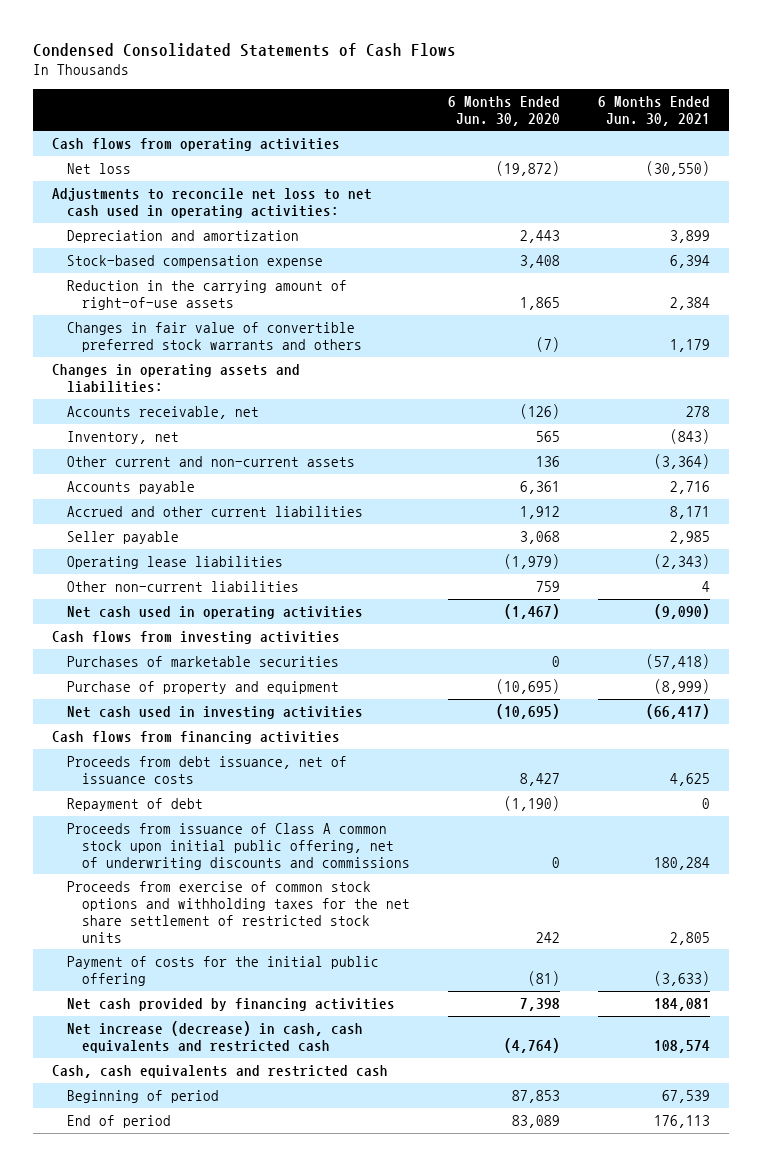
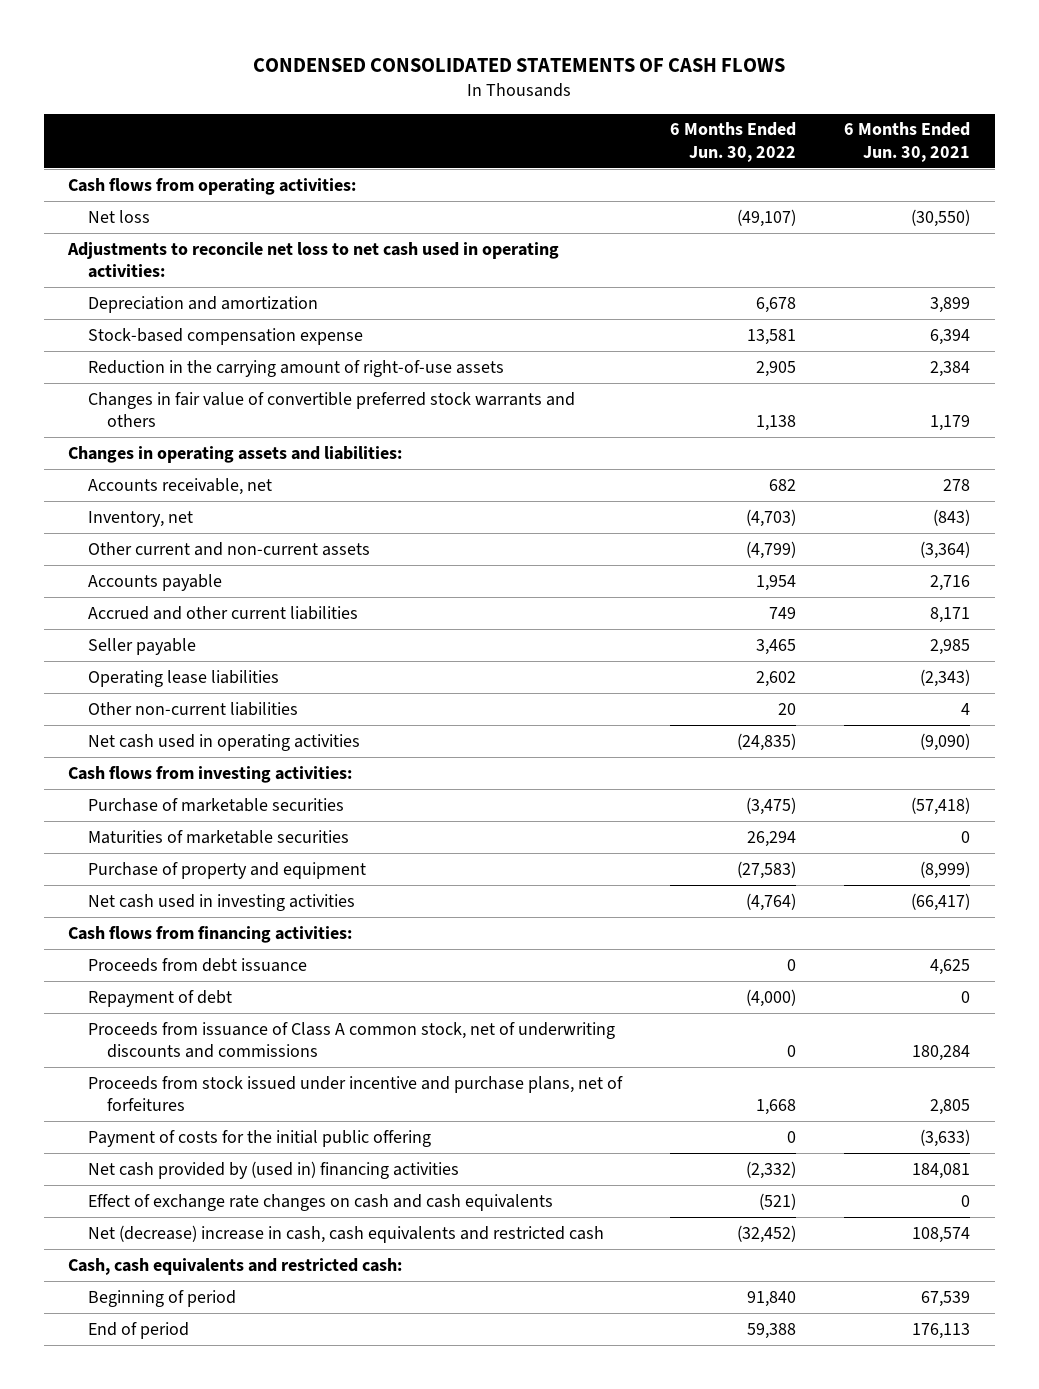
[33,43,457,58] Condensed Consolidated Statements of Cash Flows -> [253,57,786,72] CONDENSED CONSOLIDATED STATEMENTS OF CASH FLOWS
[447,95,560,126] 6 Months Ended Jun. 30, 2020 -> none
none -> [669,122,796,162] 6 Months Ended Jun. 30, 2022
[52,137,341,151] Cash flows from operating activities -> [68,177,357,195] Cash flows from operating activities:
[52,630,341,644] Cash flows from investing activities -> [68,765,353,783] Cash flows from investing activities:
[67,655,340,667] Purchases of marketable securities -> [87,797,344,812] Purchase of marketable securities
none -> [87,829,349,844] Maturities of marketable securities
[52,730,341,744] Cash flows from financing activities -> [68,925,353,943] Cash flows from financing activities:
[67,755,348,784] Proceeds from debt issuance, net of issuance costs -> [87,957,307,972] Proceeds from debt issuance
[67,822,411,870] Proceeds from issuance of Class A common stock upon initial public offering, net of underwriting discounts and commissions -> [87,1021,615,1059] Proceeds from issuance of Class A common stock, net of underwriting discounts and commissions
[67,880,411,943] Proceeds from exercise of common stock options and withholding taxes for the net share settlement of restricted stock units -> [87,1075,623,1112] Proceeds from stock issued under incentive and purchase plans, net of forfeitures
[67,997,396,1011] Net cash provided by financing activities -> [87,1160,459,1179] Net cash provided by (used in) financing activities
none -> [87,1193,553,1211] Effect of exchange rate changes on cash and cash equivalents
[67,1020,364,1053] Net increase (decrease) in cash, cash equivalents and restricted cash -> [87,1224,604,1243] Net (decrease) increase in cash, cash equivalents and restricted cash
[52,1064,389,1078] Cash, cash equivalents and restricted cash -> [68,1257,403,1275] Cash, cash equivalents and restricted cash:

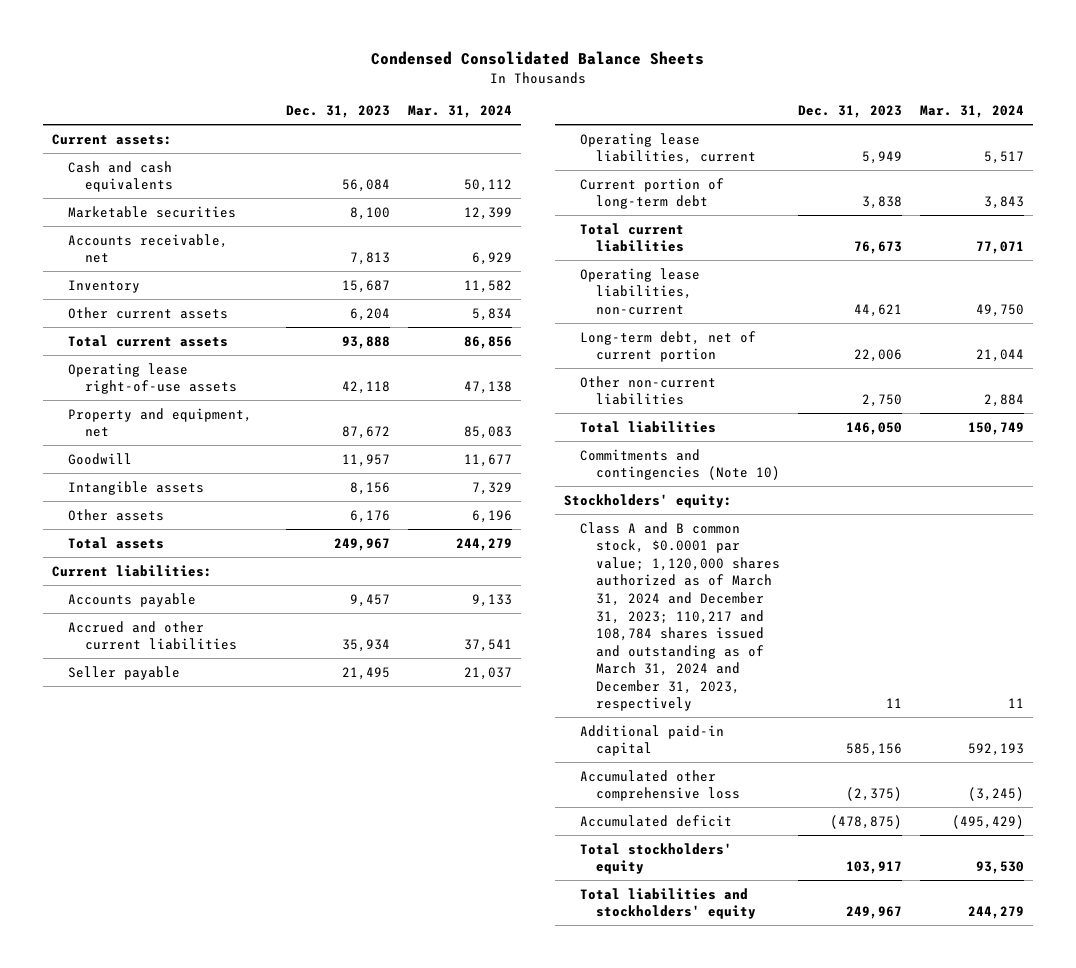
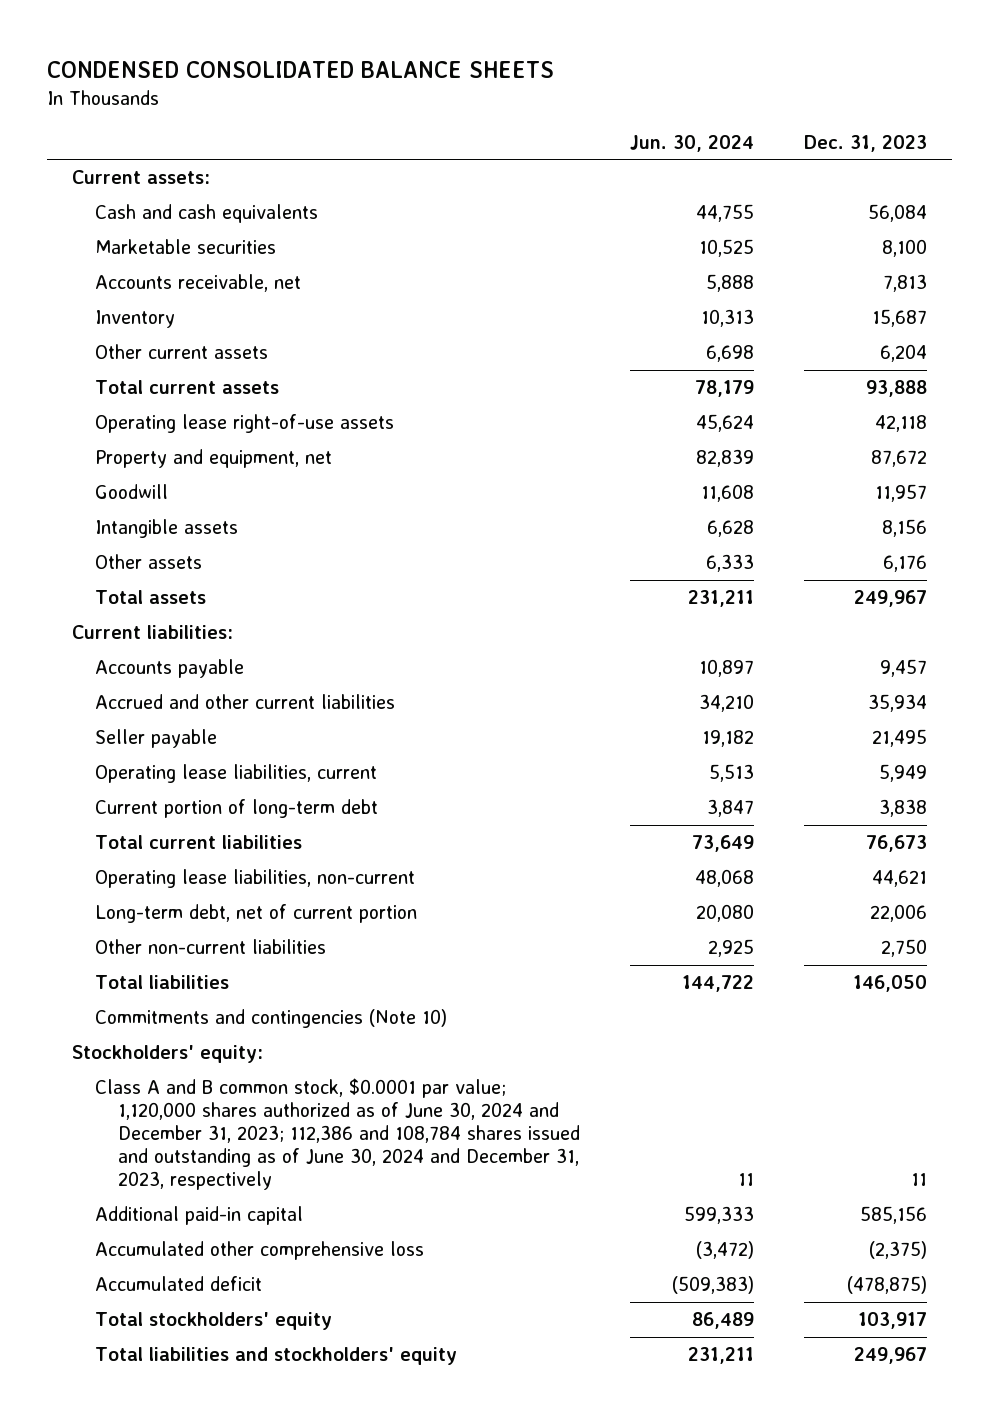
[370,51,704,66] Condensed Consolidated Balance Sheets -> [46,60,554,78] CONDENSED CONSOLIDATED BALANCE SHEETS
[408,104,513,118] Mar. 31, 2024 -> none
none -> [629,134,754,152] Jun. 30, 2024
[580,521,781,712] Class A and B common stock, $0.0001 par value; 1,120,000 shares authorized as of March 31, 2024 and December 31, 2023; 110,217 and 108,784 shares issued and outstanding as of March 31, 2024 and December 31, 2023, respectively -> [94,1078,580,1191] Class A and B common stock, $0.0001 par value; 1,120,000 shares authorized as of June 30, 2024 and December 31, 2023; 112,386 and 108,784 shares issued and outstanding as of June 30, 2024 and December 31, 2023, respectively

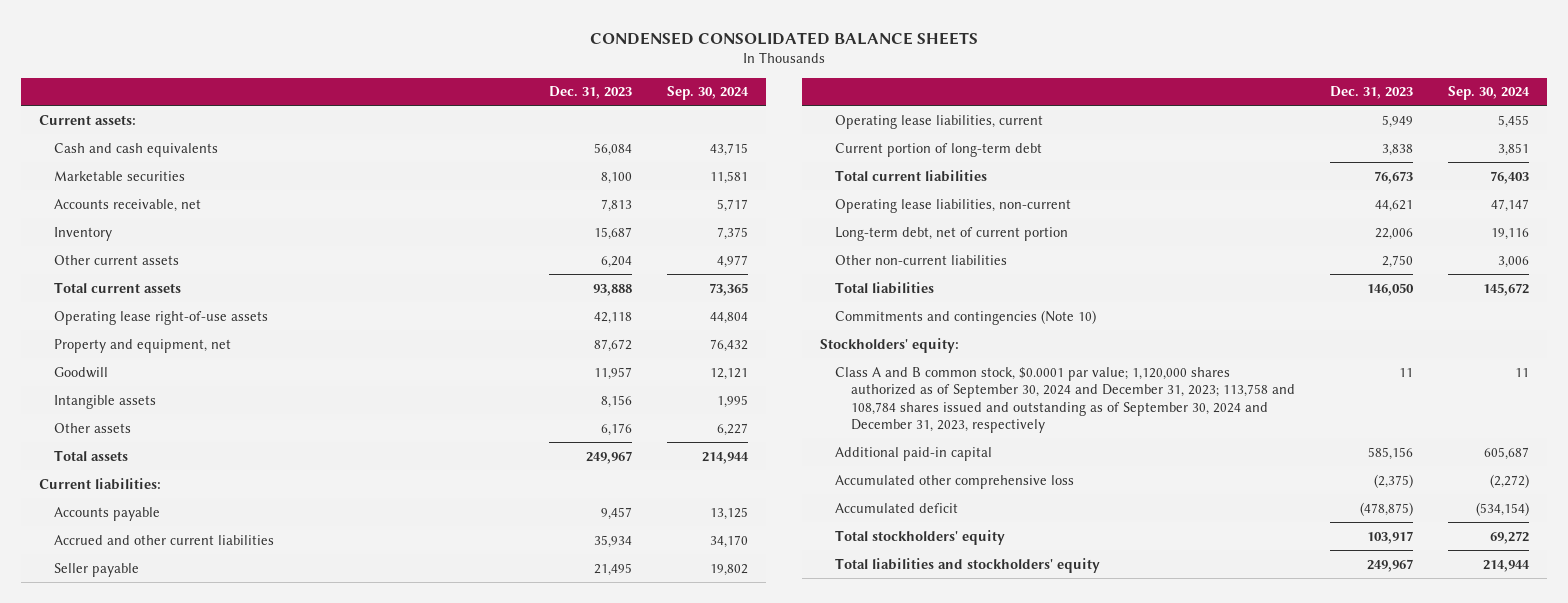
[629,134,754,152] Jun. 30, 2024 -> none
none -> [667,86,750,101] Sep. 30, 2024
[94,1078,580,1191] Class A and B common stock, $0.0001 par value; 1,120,000 shares authorized as of June 30, 2024 and December 31, 2023; 112,386 and 108,784 shares issued and outstanding as of June 30, 2024 and December 31, 2023, respectively -> [835,366,1295,434] Class A and B common stock, $0.0001 par value; 1,120,000 shares authorized as of September 30, 2024 and December 31, 2023; 113,758 and 108,784 shares issued and outstanding as of September 30, 2024 and December 31, 2023, respectively

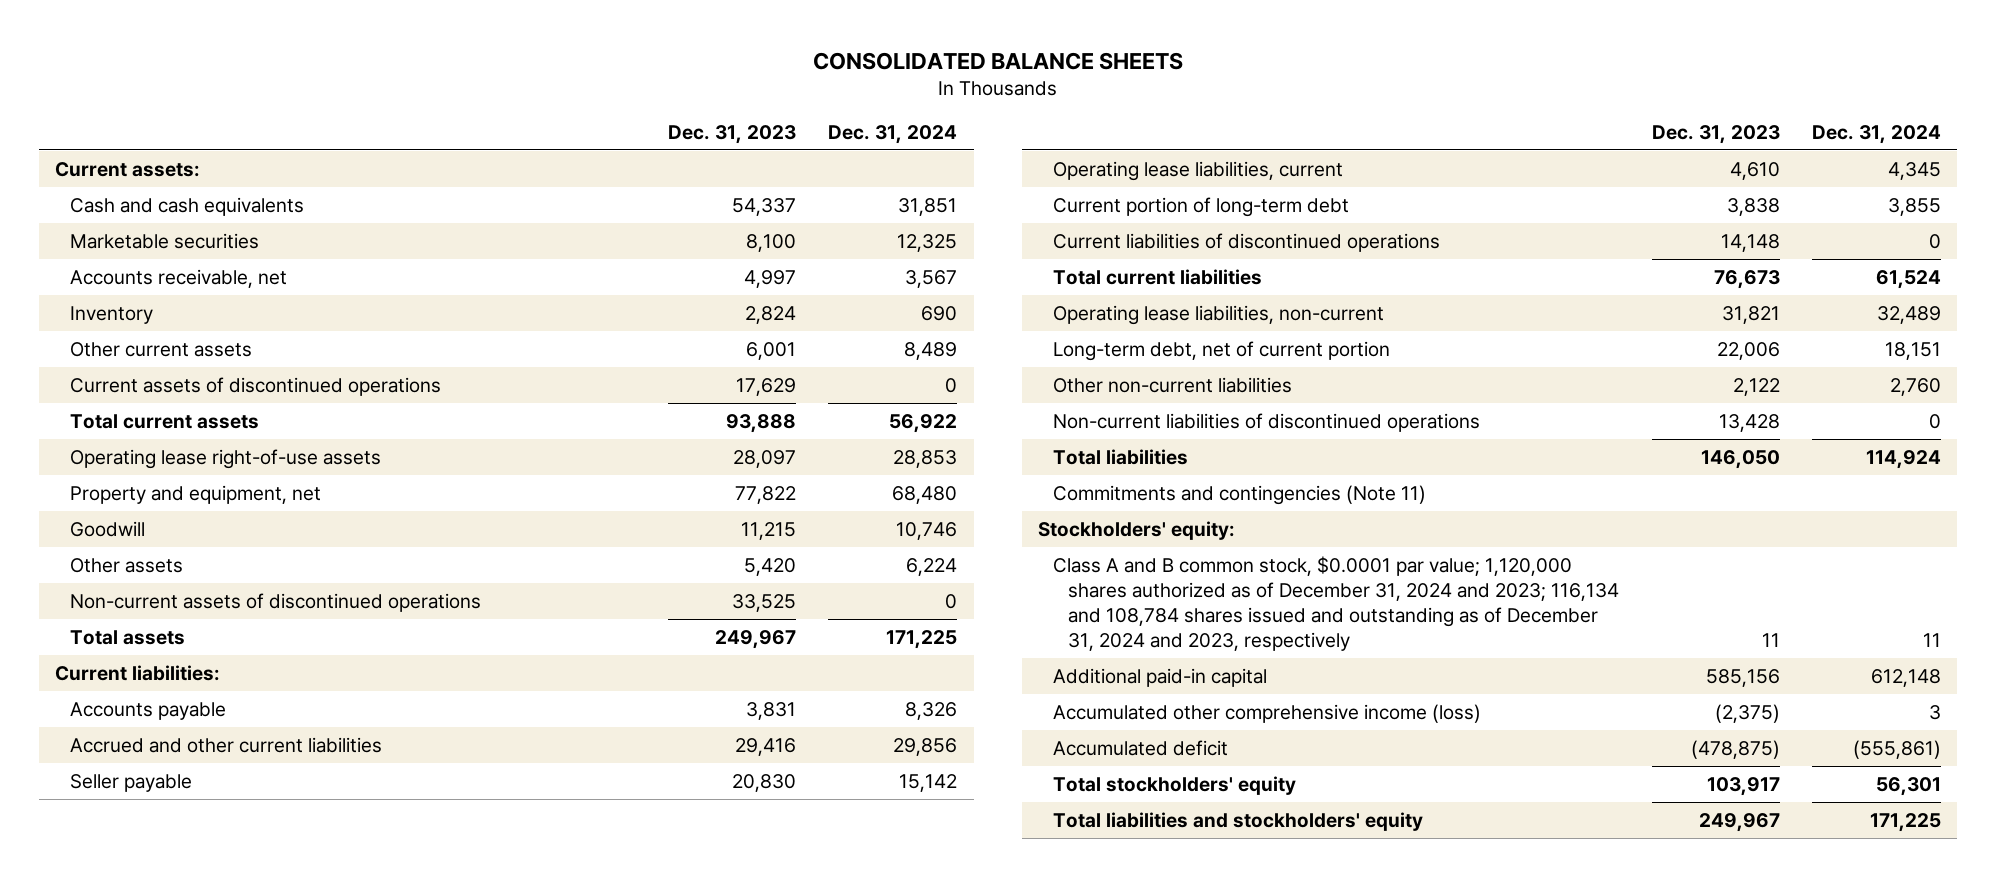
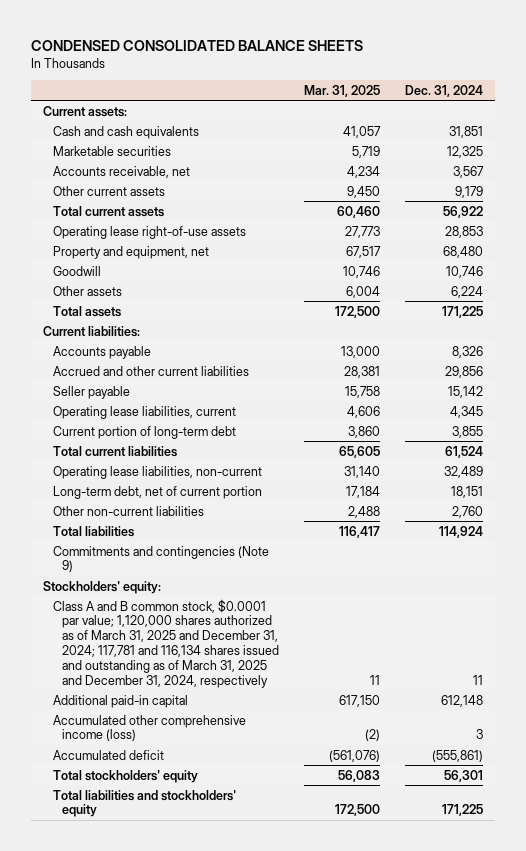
[812,51,1183,70] CONSOLIDATED BALANCE SHEETS -> [30,39,363,51] CONDENSED CONSOLIDATED BALANCE SHEETS
[667,124,796,144] Dec. 31, 2023 -> none
none -> [303,84,380,97] Mar. 31, 2025
[69,305,153,324] Inventory -> none
[69,376,441,396] Current assets of discontinued operations -> none
[904,341,958,360] 8,489 -> [454,185,483,198] 9,179
[69,592,481,612] Non-current assets of discontinued operations -> none
[1053,232,1441,252] Current liabilities of discontinued operations -> none
[1053,412,1481,432] Non-current liabilities of discontinued operations -> none
[1053,484,1427,505] Commitments and contingencies (Note 11) -> [52,545,269,573] Commitments and contingencies (Note 9)
[1053,555,1620,651] Class A and B common stock, $0.0001 par value; 1,120,000 shares authorized as of December 31, 2024 and 2023; 116,134 and 108,784 shares issued and outstanding as of December 31, 2024 and 2023, respectively -> [52,598,279,688] Class A and B common stock, $0.0001 par value; 1,120,000 shares authorized as of March 31, 2025 and December 31, 2024; 117,781 and 116,134 shares issued and outstanding as of March 31, 2025 and December 31, 2024, respectively

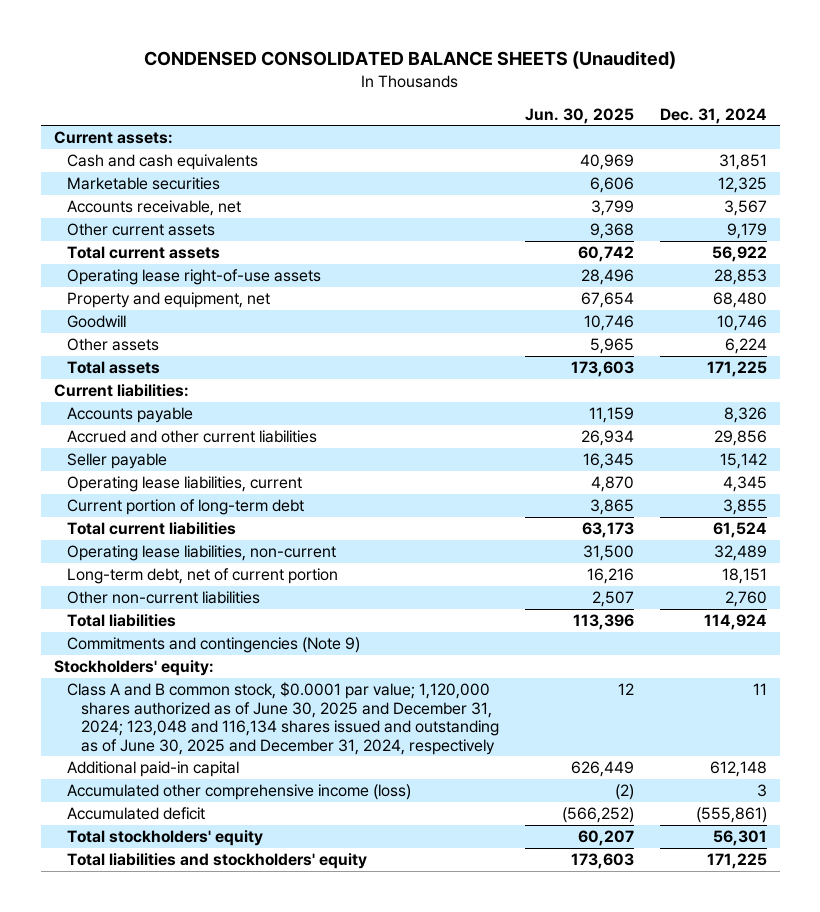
[30,39,363,51] CONDENSED CONSOLIDATED BALANCE SHEETS -> [144,51,677,70] CONDENSED CONSOLIDATED BALANCE SHEETS (Unaudited)
[303,84,380,97] Mar. 31, 2025 -> none
none -> [524,107,634,124] Jun. 30, 2025
[52,598,279,688] Class A and B common stock, $0.0001 par value; 1,120,000 shares authorized as of March 31, 2025 and December 31, 2024; 117,781 and 116,134 shares issued and outstanding as of March 31, 2025 and December 31, 2024, respectively -> [67,682,499,755] Class A and B common stock, $0.0001 par value; 1,120,000 shares authorized as of June 30, 2025 and December 31, 2024; 123,048 and 116,134 shares issued and outstanding as of June 30, 2025 and December 31, 2024, respectively

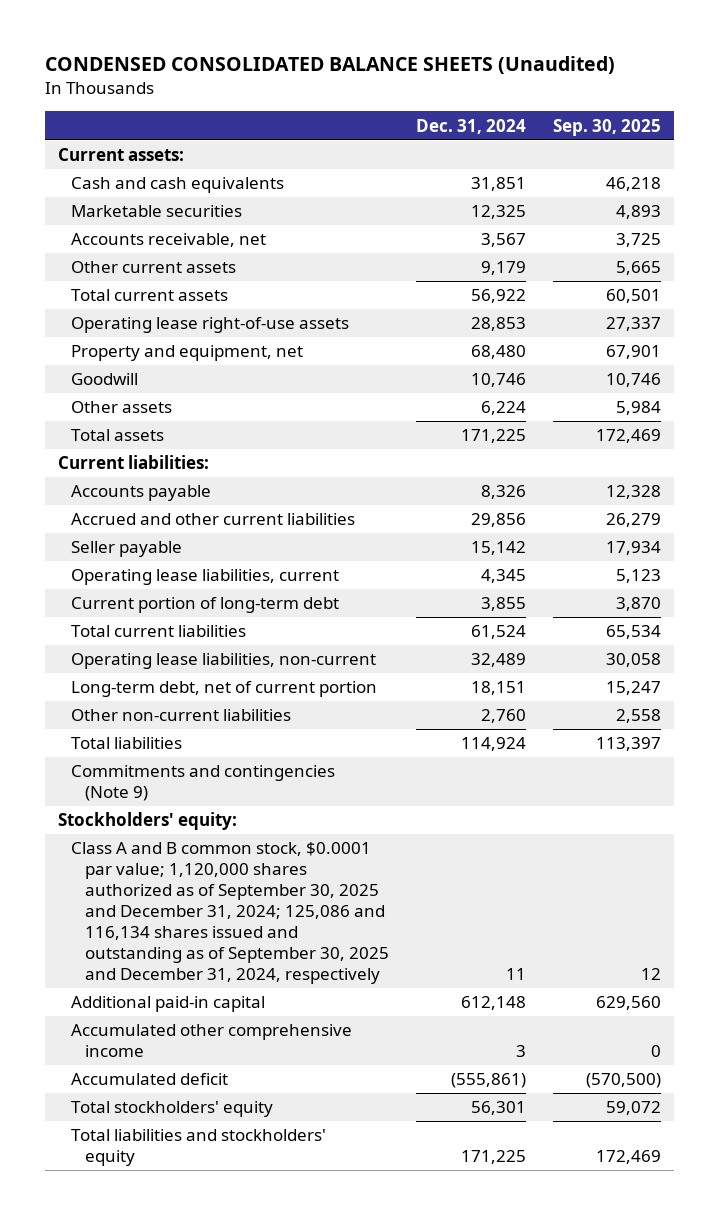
[524,107,634,124] Jun. 30, 2025 -> none
none -> [552,118,661,136] Sep. 30, 2025
[67,682,499,755] Class A and B common stock, $0.0001 par value; 1,120,000 shares authorized as of June 30, 2025 and December 31, 2024; 123,048 and 116,134 shares issued and outstanding as of June 30, 2025 and December 31, 2024, respectively -> [71,842,389,984] Class A and B common stock, $0.0001 par value; 1,120,000 shares authorized as of September 30, 2025 and December 31, 2024; 125,086 and 116,134 shares issued and outstanding as of September 30, 2025 and December 31, 2024, respectively
[67,784,412,801] Accumulated other comprehensive income (loss) -> [71,1024,353,1058] Accumulated other comprehensive income

